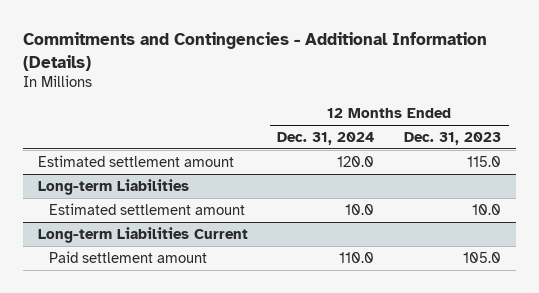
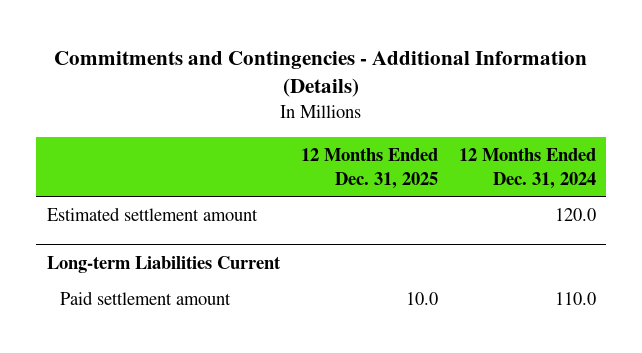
[404,131,502,145] Dec. 31, 2023 -> none
none -> [300,147,438,189] 12 Months Ended Dec. 31, 2025
[37,178,189,195] Long-term Liabilities -> none
[48,202,245,215] Estimated settlement amount -> none

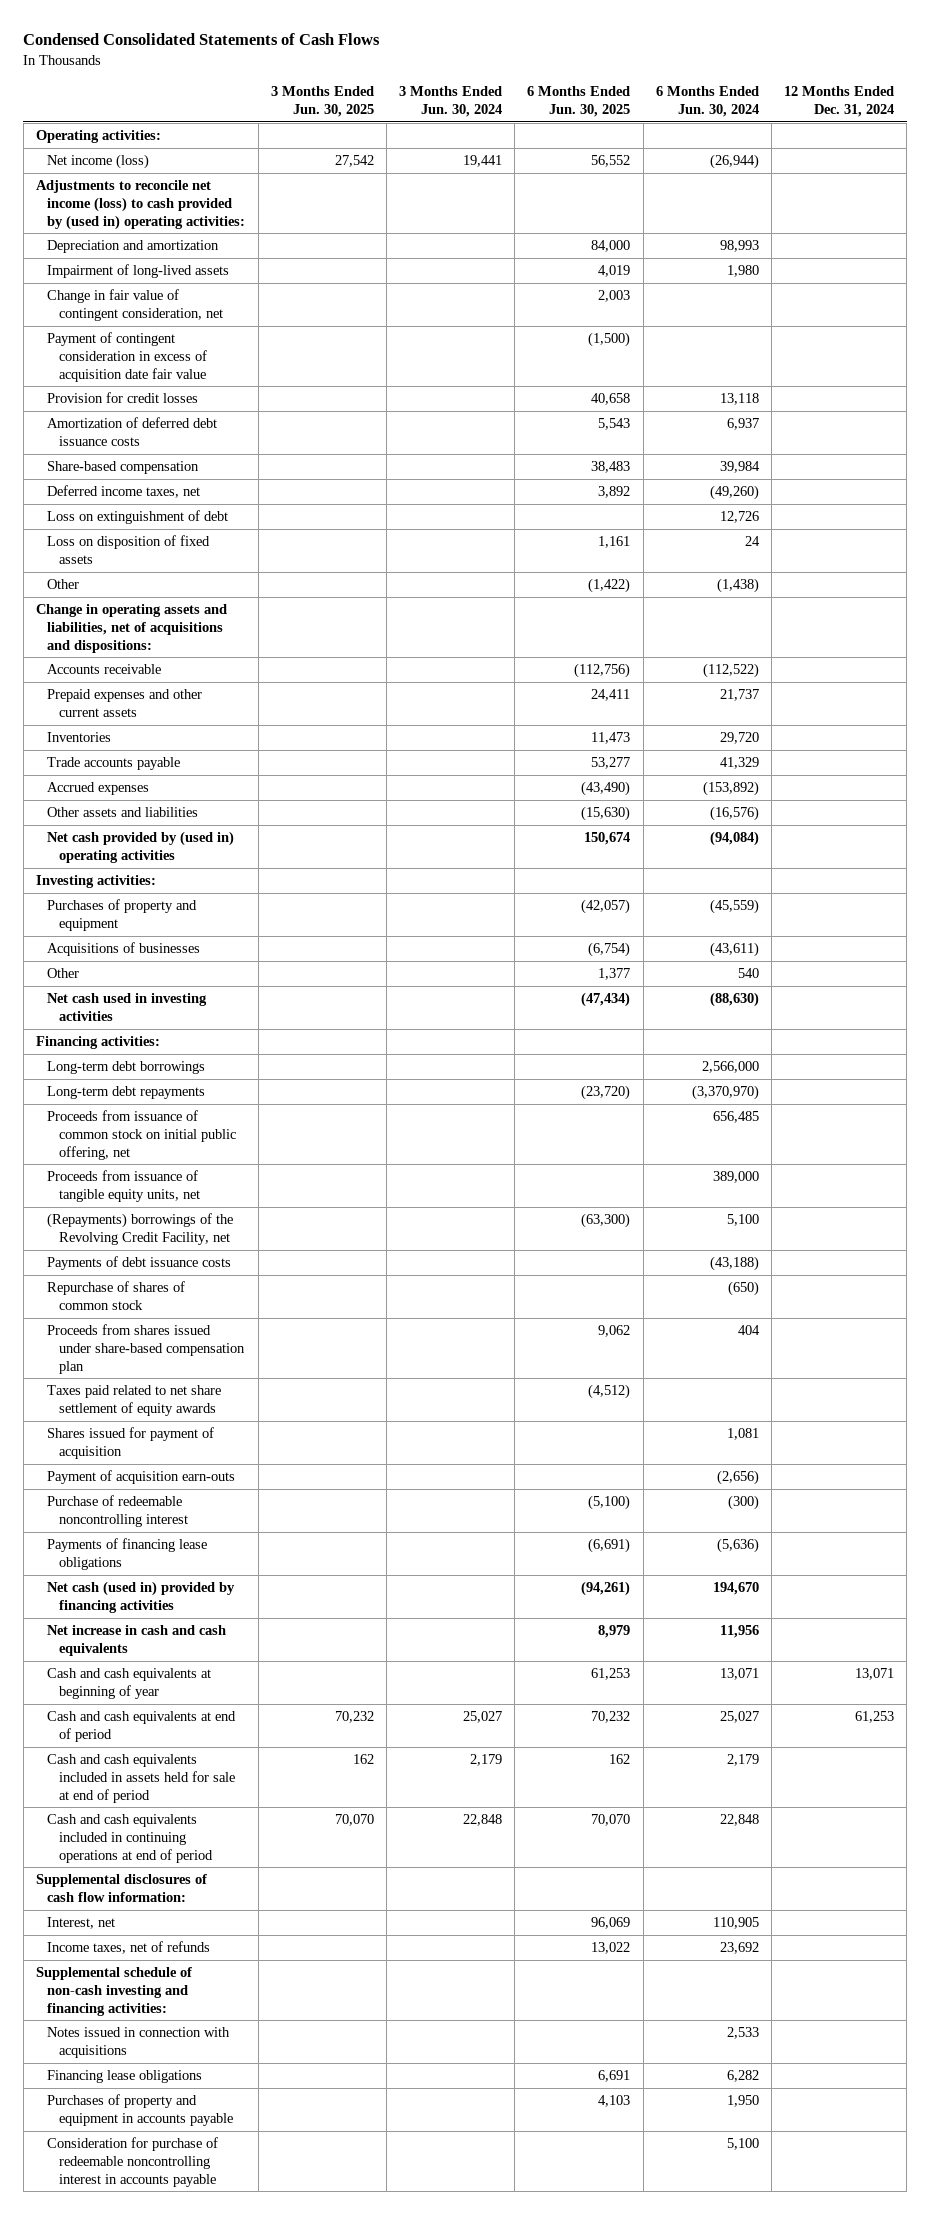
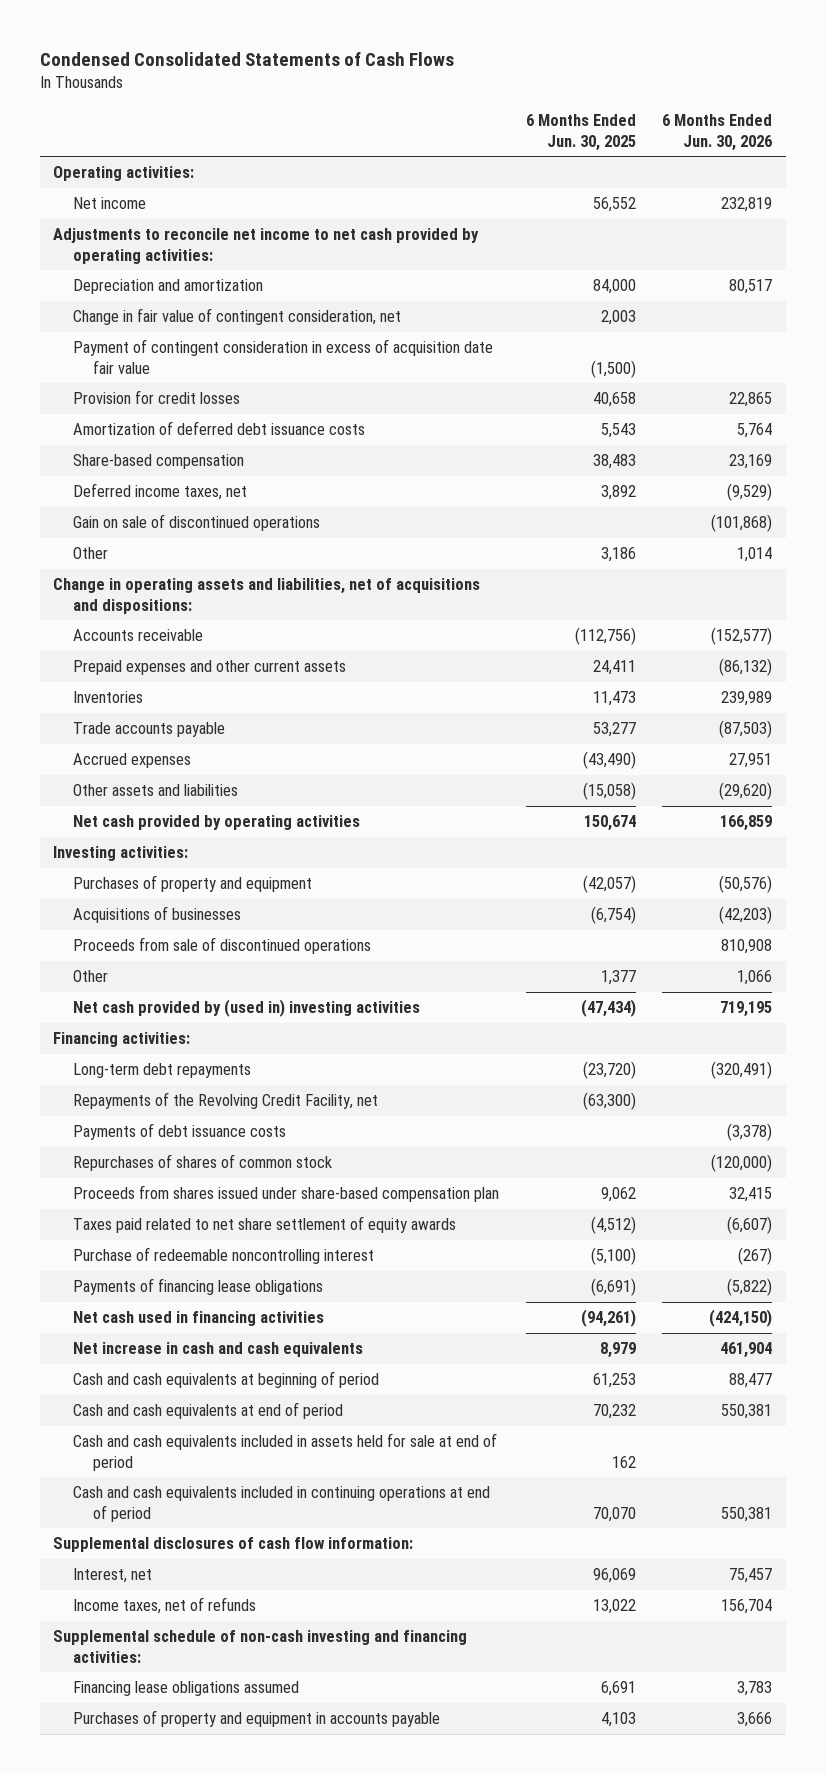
[270,86,374,118] 3 Months Ended Jun. 30, 2025 -> none
[399,86,503,118] 3 Months Ended Jun. 30, 2024 -> none
[655,86,759,118] 6 Months Ended Jun. 30, 2024 -> none
[784,86,895,118] 12 Months Ended Dec. 31, 2024 -> none
none -> [662,113,773,151] 6 Months Ended Jun. 30, 2026
[47,153,150,169] Net income (loss) -> [73,197,147,210] Net income
[35,179,246,230] Adjustments to reconcile net income (loss) to cash provided by (used in) operating activities: -> [53,228,480,265] Adjustments to reconcile net income to net cash provided by operating activities:
[47,263,230,278] Impairment of long-lived assets -> none
[47,509,229,524] Loss on extinguishment of debt -> none
[47,534,211,564] Loss on disposition of fixed assets -> none
none -> [73,514,321,532] Gain on sale of discontinued operations
[588,577,631,593] (1,422) -> [600,547,636,563] 3,186
[581,805,631,821] (15,630) -> [582,782,636,801] (15,058)
[47,830,235,863] Net cash provided by (used in) operating activities -> [73,815,361,831] Net cash provided by operating activities
none -> [73,937,372,955] Proceeds from sale of discontinued operations
[47,992,208,1021] Net cash used in investing activities -> [73,999,421,1018] Net cash provided by (used in) investing activities
[47,1060,206,1074] Long-term debt borrowings -> none
[47,1109,236,1160] Proceeds from issuance of common stock on initial public offering, net -> none
[47,1169,200,1202] Proceeds from issuance of tangible equity units, net -> none
[47,1212,234,1245] (Repayments) borrowings of the Revolving Credit Facility, net -> [73,1092,379,1110] Repayments of the Revolving Credit Facility, net
[47,1280,186,1310] Repurchase of shares of common stock -> [73,1154,333,1172] Repurchases of shares of common stock
[47,1426,215,1459] Shares issued for payment of acquisition -> none
[47,1469,236,1484] Payment of acquisition earn-outs -> none
[47,1580,236,1613] Net cash (used in) provided by financing activities -> [73,1311,325,1327] Net cash used in financing activities
[47,1667,212,1699] Cash and cash equivalents at beginning of year -> [73,1371,380,1389] Cash and cash equivalents at beginning of period
[47,2026,231,2058] Notes issued in connection with acquisitions -> none
[47,2069,203,2083] Financing lease obligations -> [73,1681,300,1697] Financing lease obligations assumed
[47,2136,219,2187] Consideration for purchase of redeemable noncontrolling interest in accounts payable -> none

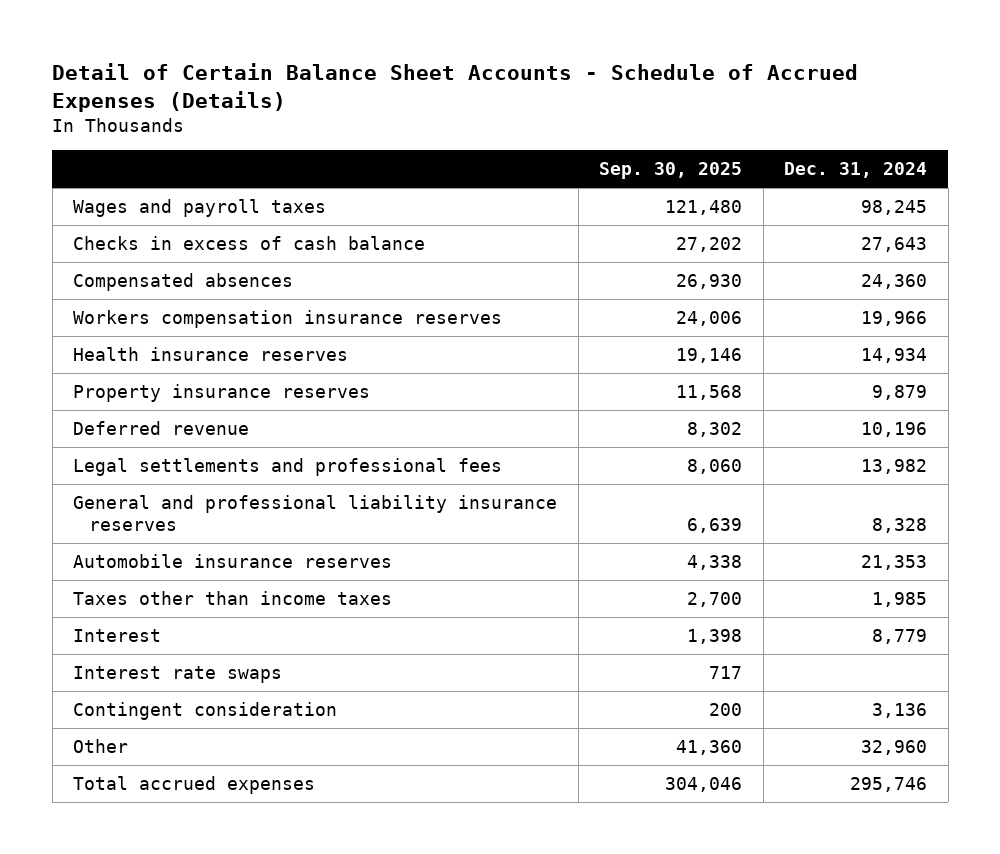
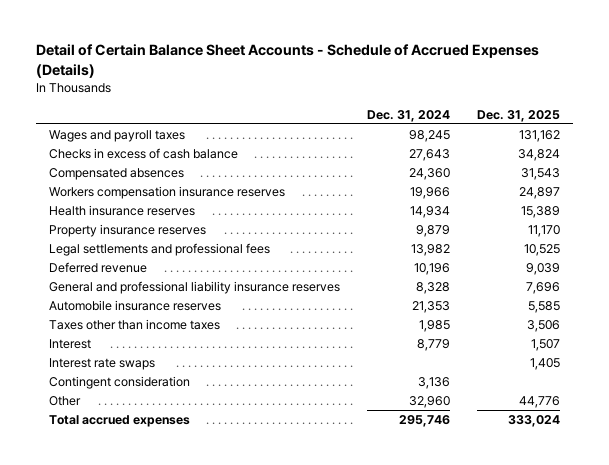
[599,162,743,180] Sep. 30, 2025 -> none
none -> [476,109,560,122] Dec. 31, 2025
[73,420,250,435] Deferred revenue -> [49,262,148,274] Deferred revenue

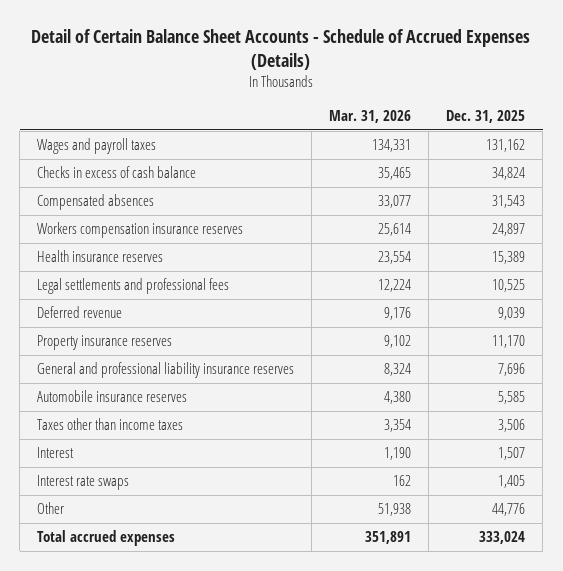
[366,109,450,122] Dec. 31, 2024 -> none
none -> [329,110,412,124] Mar. 31, 2026
[49,224,207,238] Property insurance reserves -> [37,335,173,351] Property insurance reserves
[49,376,191,390] Contingent consideration -> none

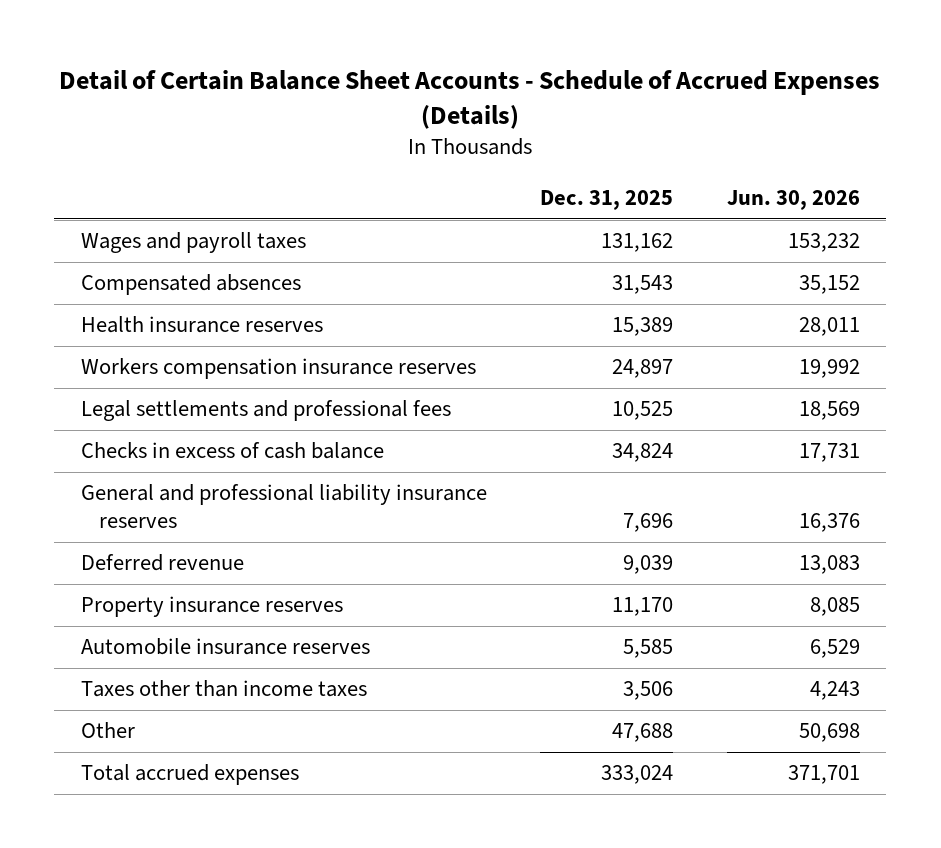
[329,110,412,124] Mar. 31, 2026 -> none
none -> [726,190,860,211] Jun. 30, 2026
[37,222,244,239] Workers compensation insurance reserves -> [80,358,476,380] Workers compensation insurance reserves
[37,166,197,179] Checks in excess of cash balance -> [80,442,384,460] Checks in excess of cash balance
[37,362,295,379] General and professional liability insurance reserves -> [80,484,487,529] General and professional liability insurance reserves
[37,447,75,459] Interest -> none
[37,475,130,491] Interest rate swaps -> none
[492,503,526,517] 44,776 -> [612,723,674,743] 47,688

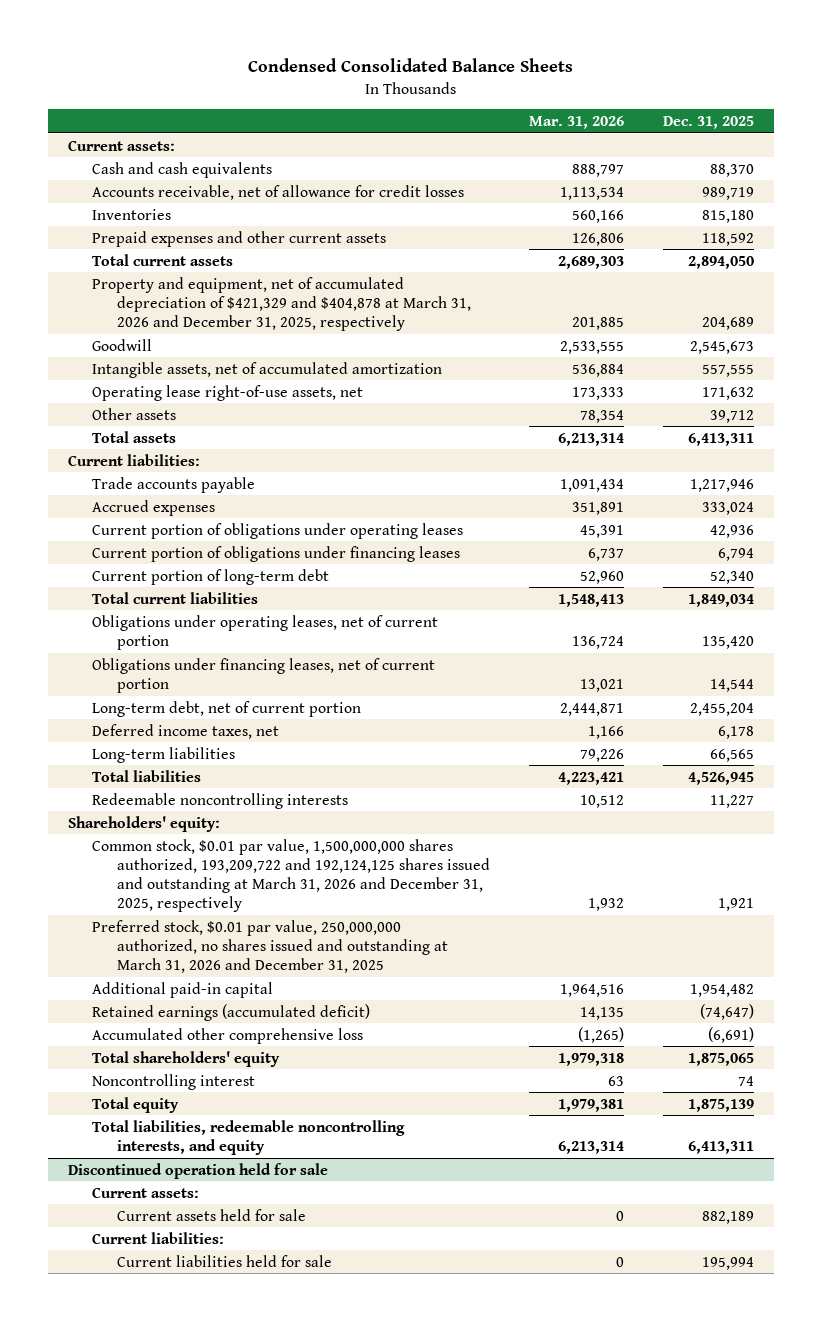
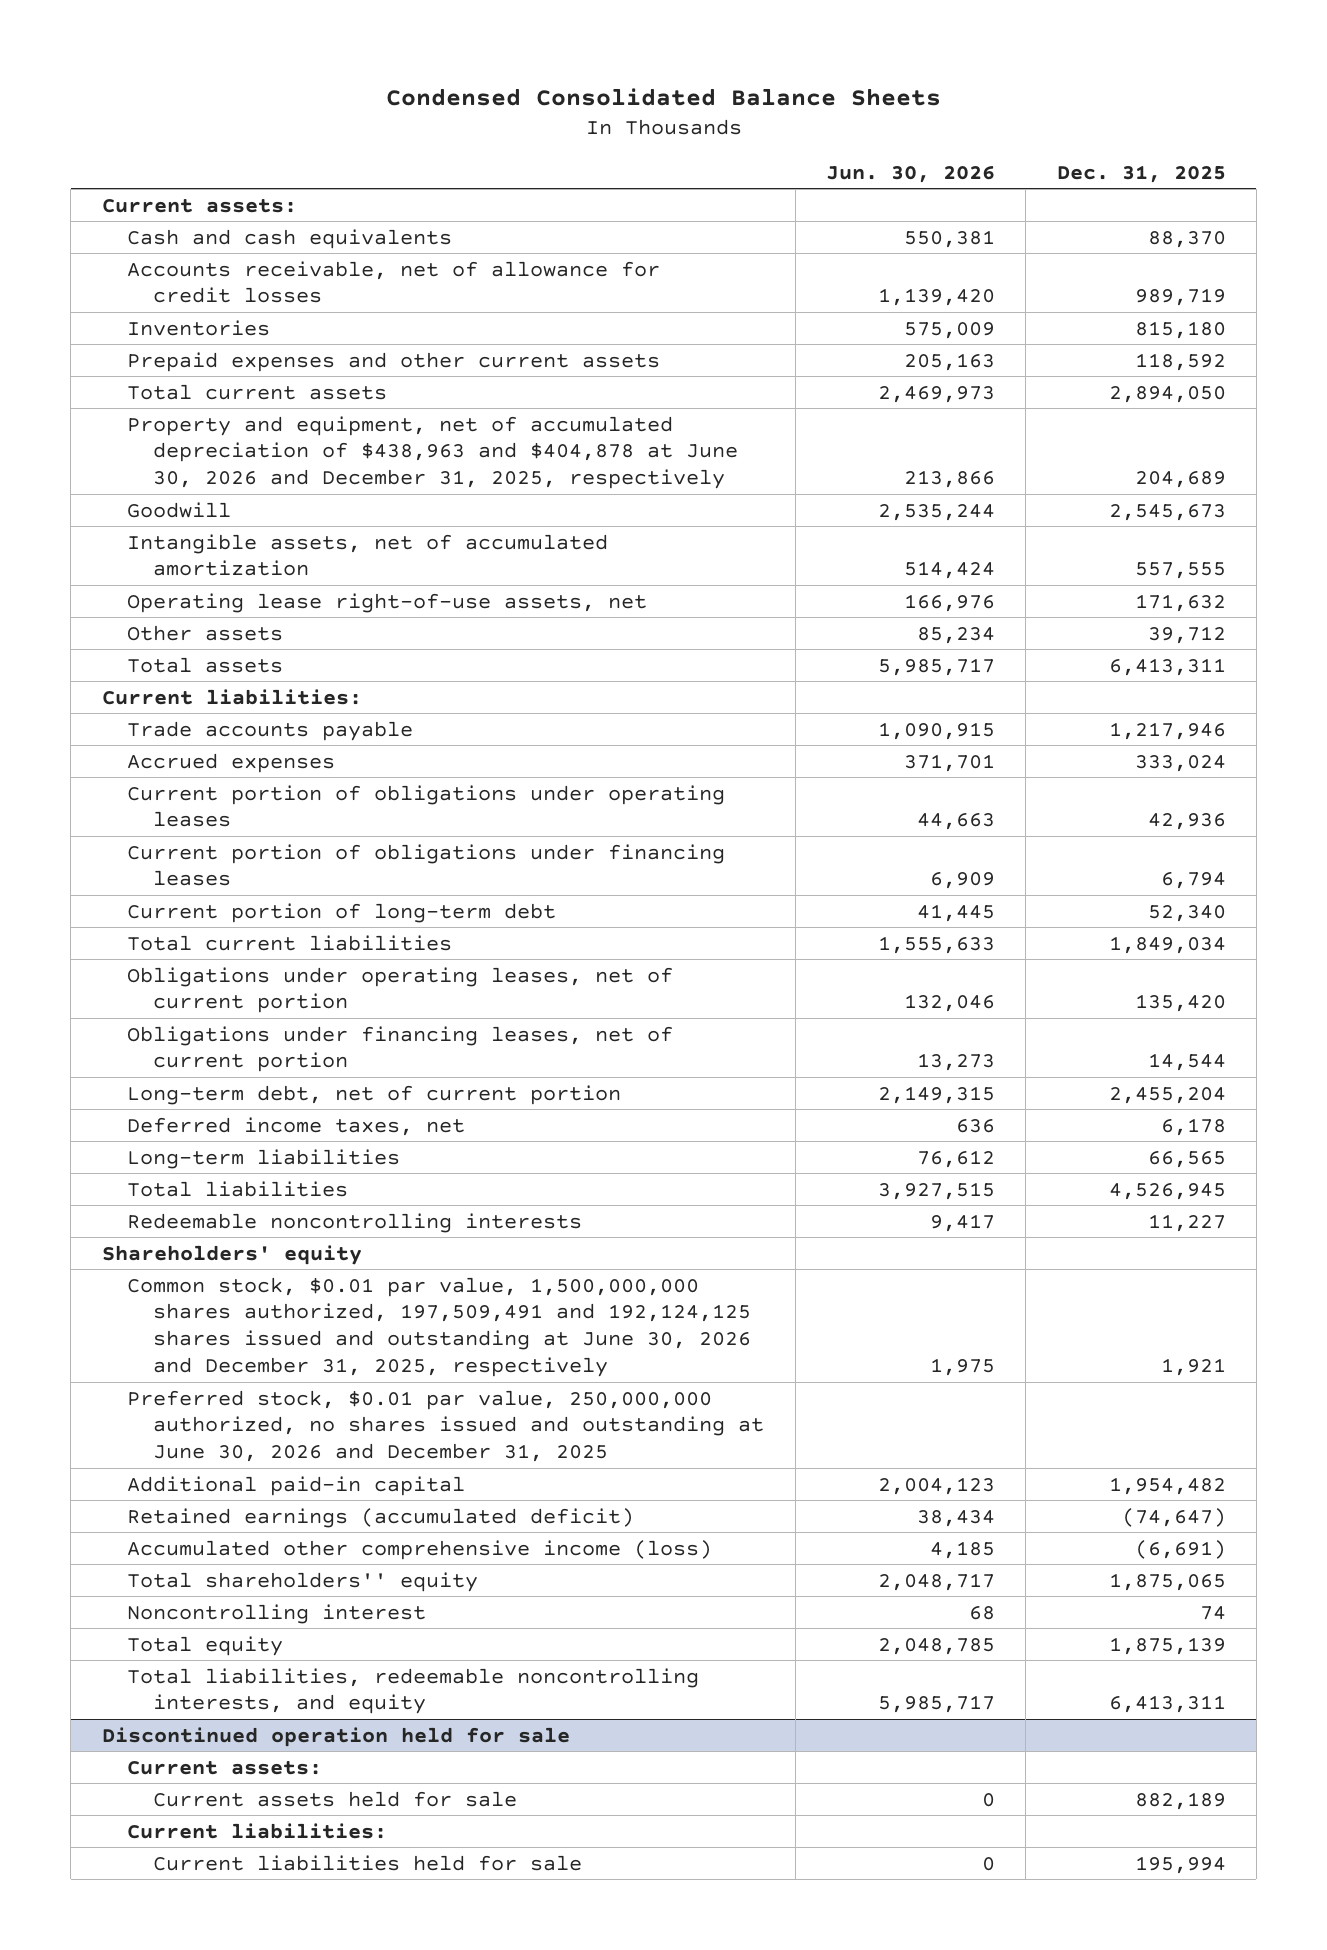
[529,116,625,130] Mar. 31, 2026 -> none
none -> [825,165,995,183] Jun. 30, 2026
[92,276,472,331] Property and equipment, net of accumulated depreciation of $421,329 and $404,878 at March 31, 2026 and December 31, 2025, respectively -> [127,415,739,490] Property and equipment, net of accumulated depreciation of $438,963 and $404,878 at June 30, 2026 and December 31, 2025, respectively
[67,815,220,832] Shareholders' equity: -> [101,1244,362,1265] Shareholders' equity
[92,838,491,912] Common stock, $0.01 par value, 1,500,000,000 shares authorized, 193,209,722 and 192,124,125 shares issued and outstanding at March 31, 2026 and December 31, 2025, respectively -> [127,1276,752,1377] Common stock, $0.01 par value, 1,500,000,000 shares authorized, 197,509,491 and 192,124,125 shares issued and outstanding at June 30, 2026 and December 31, 2025, respectively
[92,919,449,973] Preferred stock, $0.01 par value, 250,000,000 authorized, no shares issued and outstanding at March 31, 2026 and December 31, 2025 -> [127,1389,765,1463] Preferred stock, $0.01 par value, 250,000,000 authorized, no shares issued and outstanding at June 30, 2026 and December 31, 2025
[92,1027,364,1044] Accumulated other comprehensive loss -> [127,1539,713,1560] Accumulated other comprehensive income (loss)
[92,1050,281,1067] Total shareholders' equity -> [127,1571,479,1592] Total shareholders'' equity

